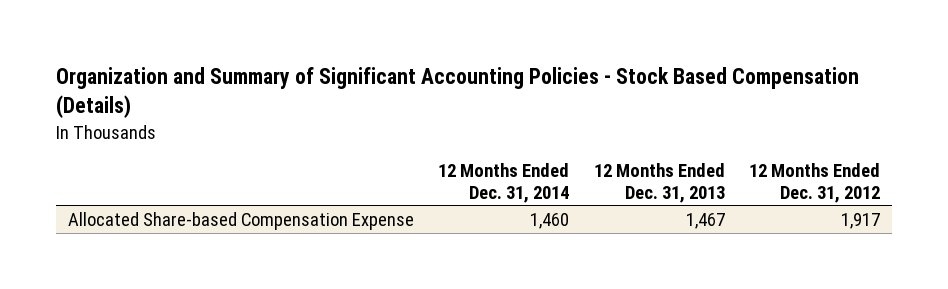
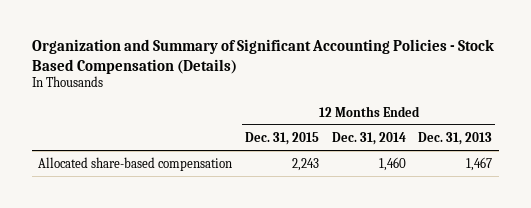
[749,163,881,203] 12 Months Ended Dec. 31, 2012 -> none
none -> [245,131,320,145] Dec. 31, 2015
[67,211,414,230] Allocated Share-based Compensation Expense -> [38,156,233,171] Allocated share-based compensation

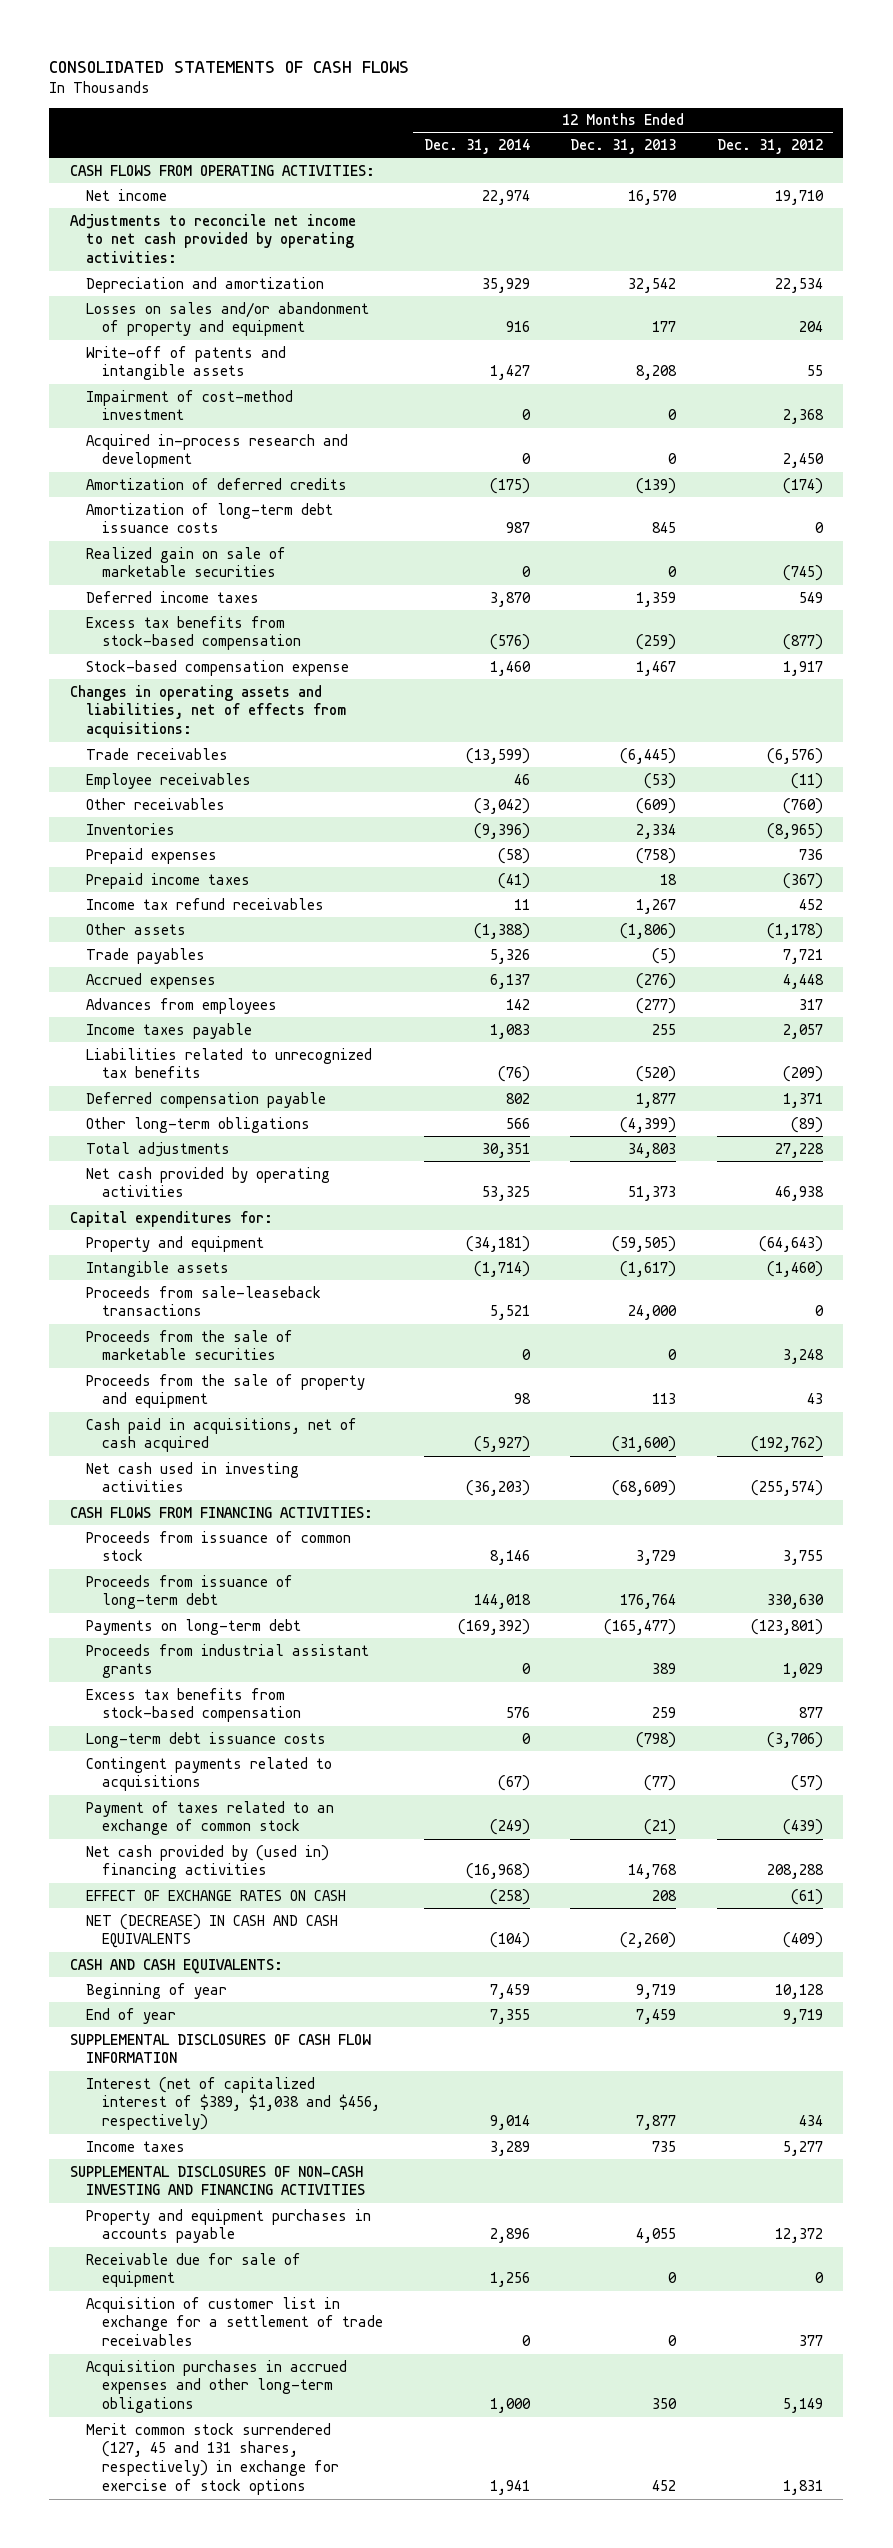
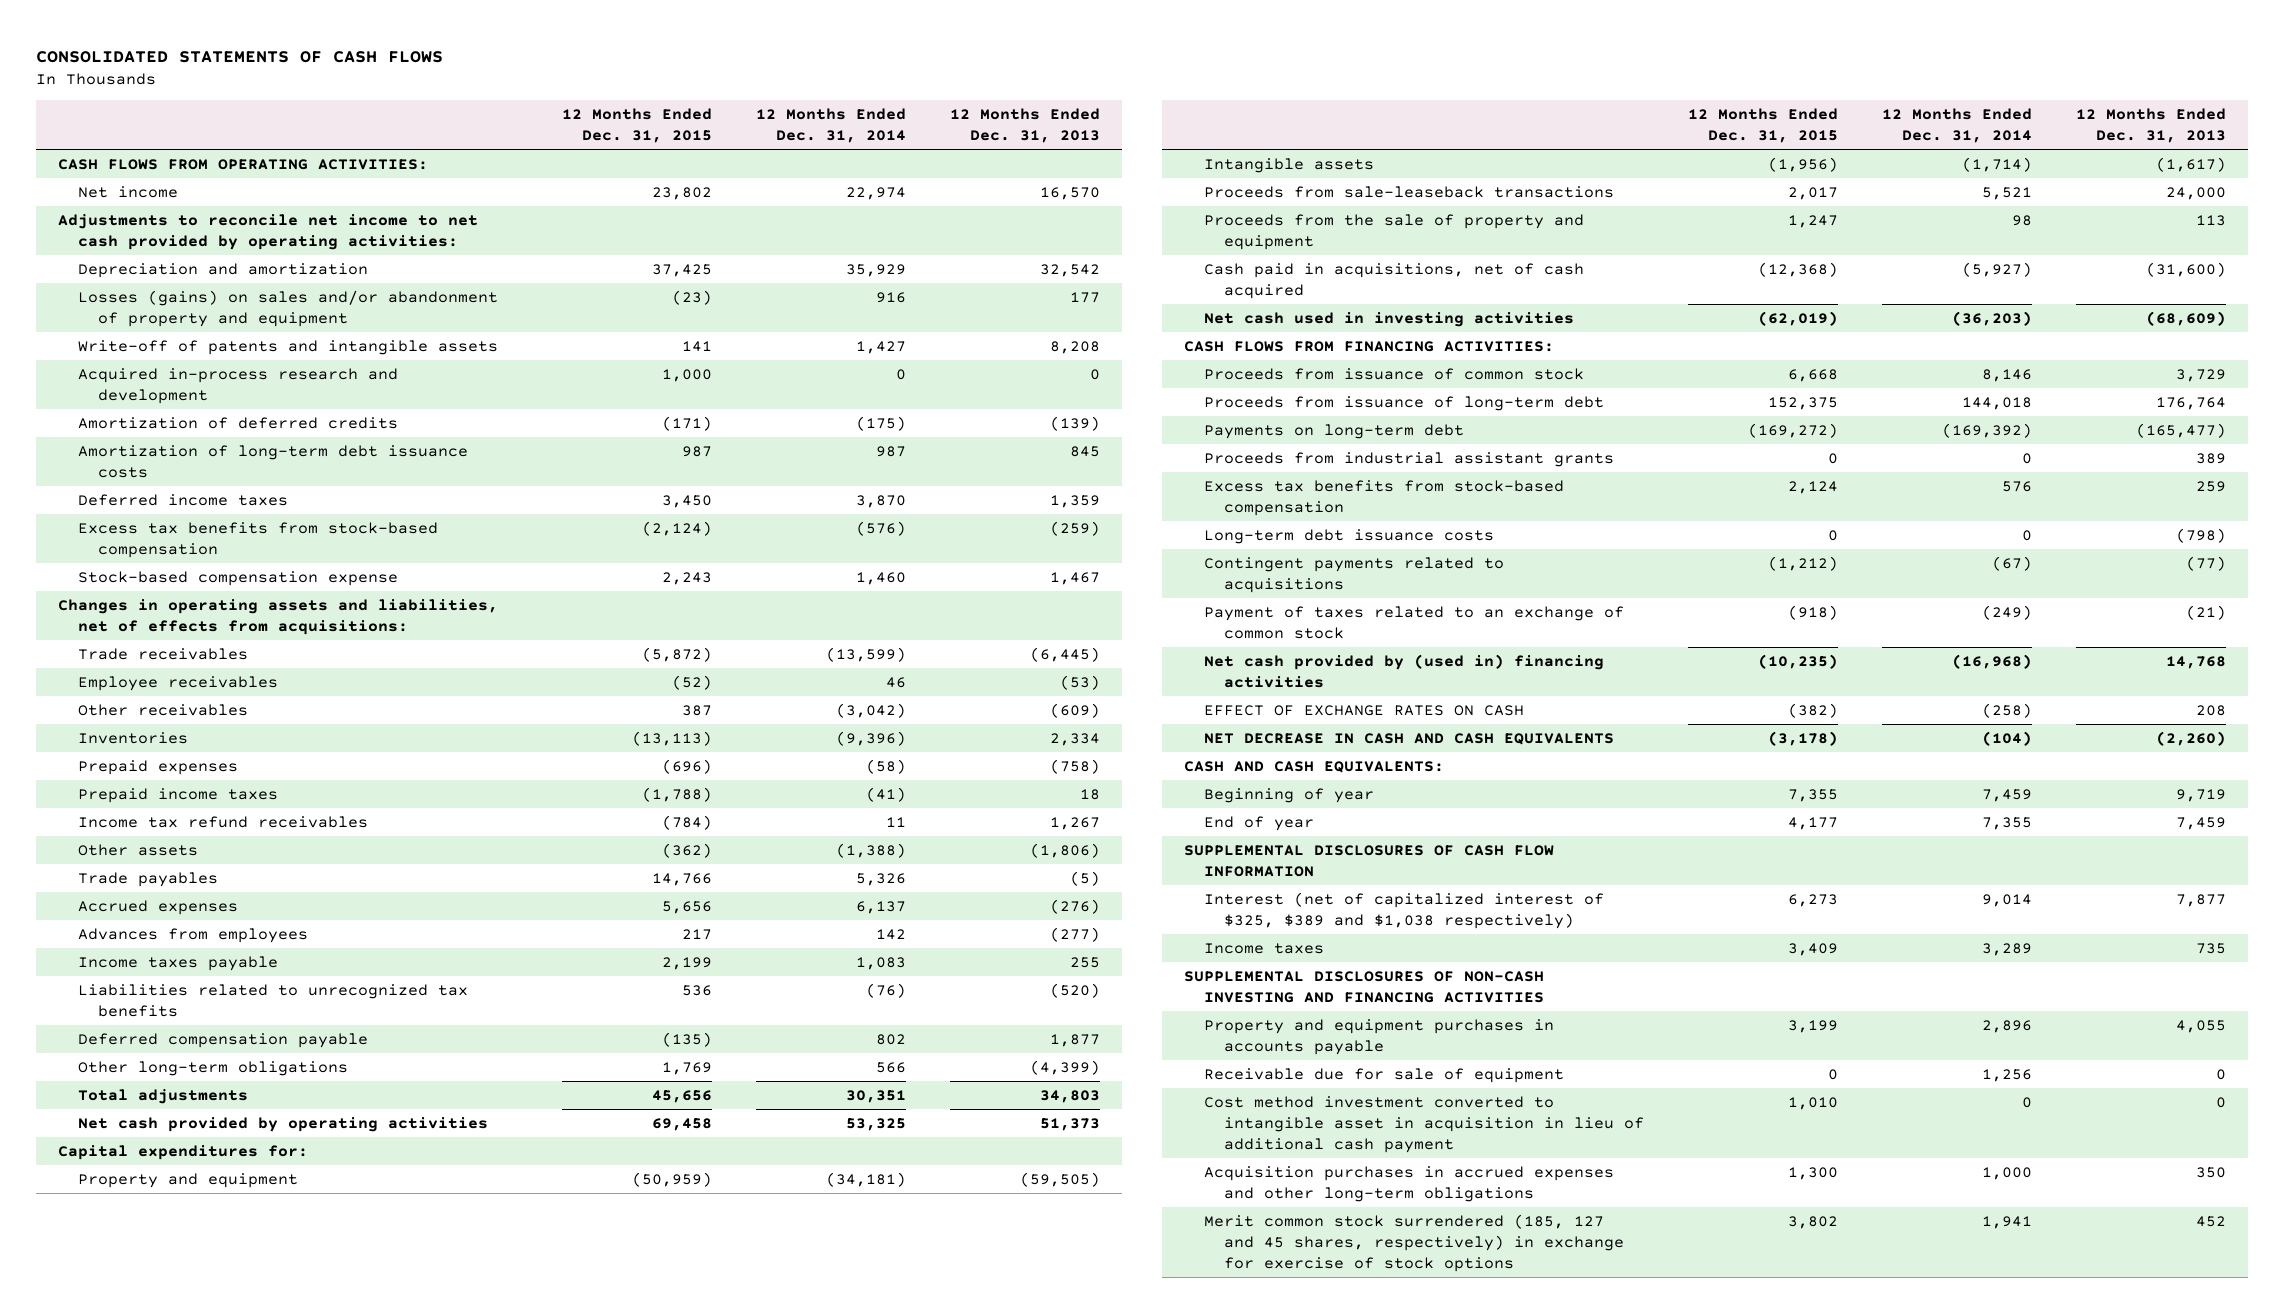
[717,139,824,155] Dec. 31, 2012 -> none
none -> [562,107,713,143] 12 Months Ended Dec. 31, 2015
[85,301,369,337] Losses on sales and/or abandonment of property and equipment -> [78,289,499,327] Losses (gains) on sales and/or abandonment of property and equipment
[85,389,293,421] Impairment of cost-method investment -> none
[85,546,286,578] Realized gain on sale of marketable securities -> none
[85,1329,293,1361] Proceeds from the sale of marketable securities -> none
[85,1913,338,1949] NET (DECREASE) IN CASH AND CASH EQUIVALENTS -> [1204,732,1615,745] NET DECREASE IN CASH AND CASH EQUIVALENTS
[85,2076,380,2131] Interest (net of capitalized interest of $389, $1,038 and $456, respectively) -> [1204,891,1605,929] Interest (net of capitalized interest of $325, $389 and $1,038 respectively)
[85,2296,383,2347] Acquisition of customer list in exchange for a settlement of trade receivables -> none
none -> [1204,1095,1645,1153] Cost method investment converted to intangible asset in acquisition in lieu of additional cash payment
[85,2422,339,2496] Merit common stock surrendered (127, 45 and 131 shares, respectively) in exchange for exercise of stock options -> [1204,1213,1625,1272] Merit common stock surrendered (185, 127 and 45 shares, respectively) in exchange for exercise of stock options

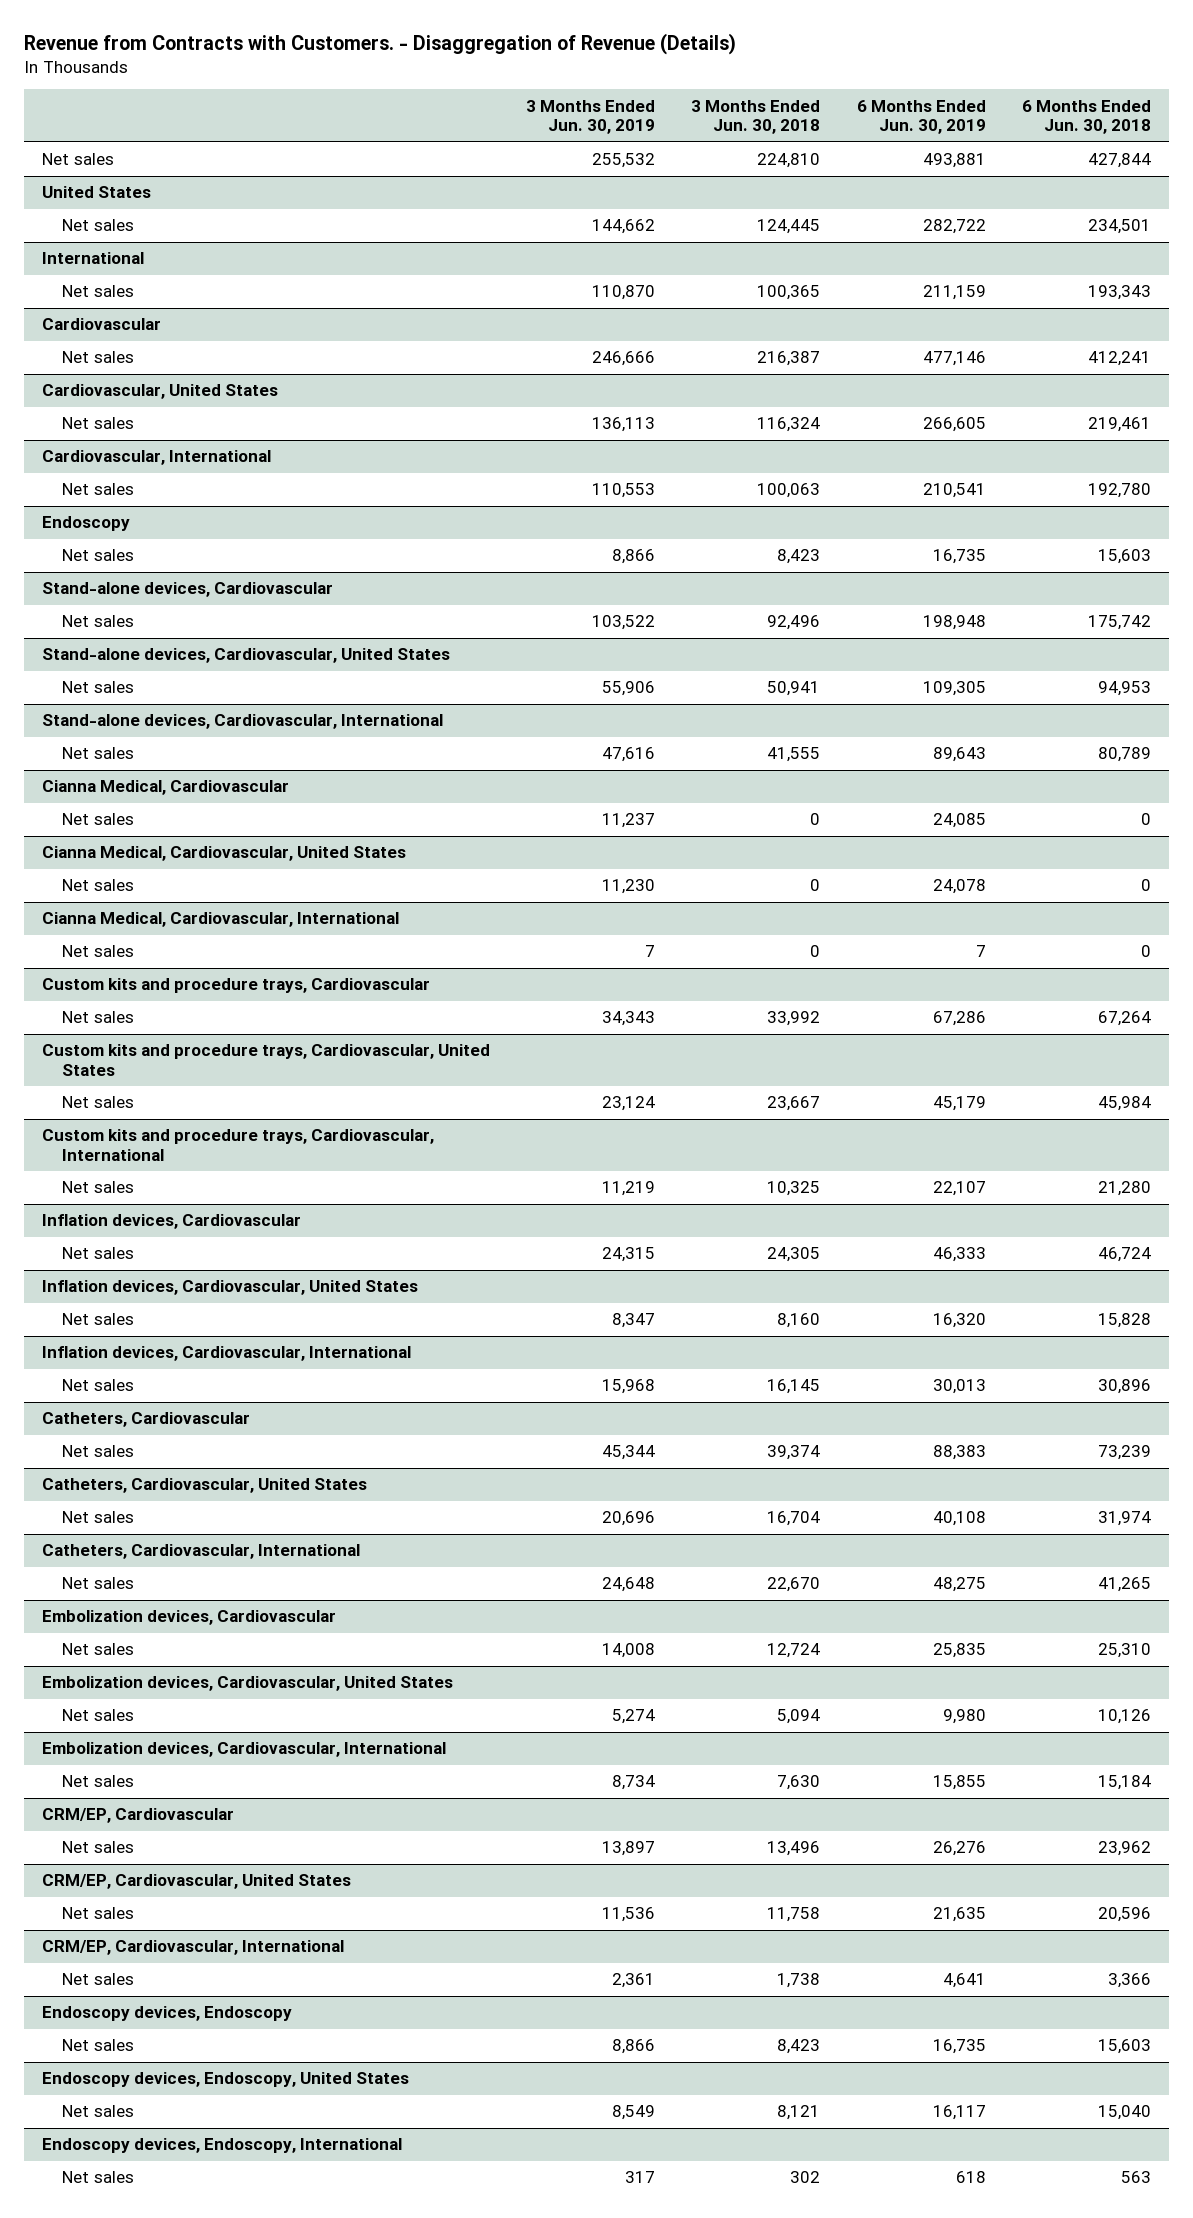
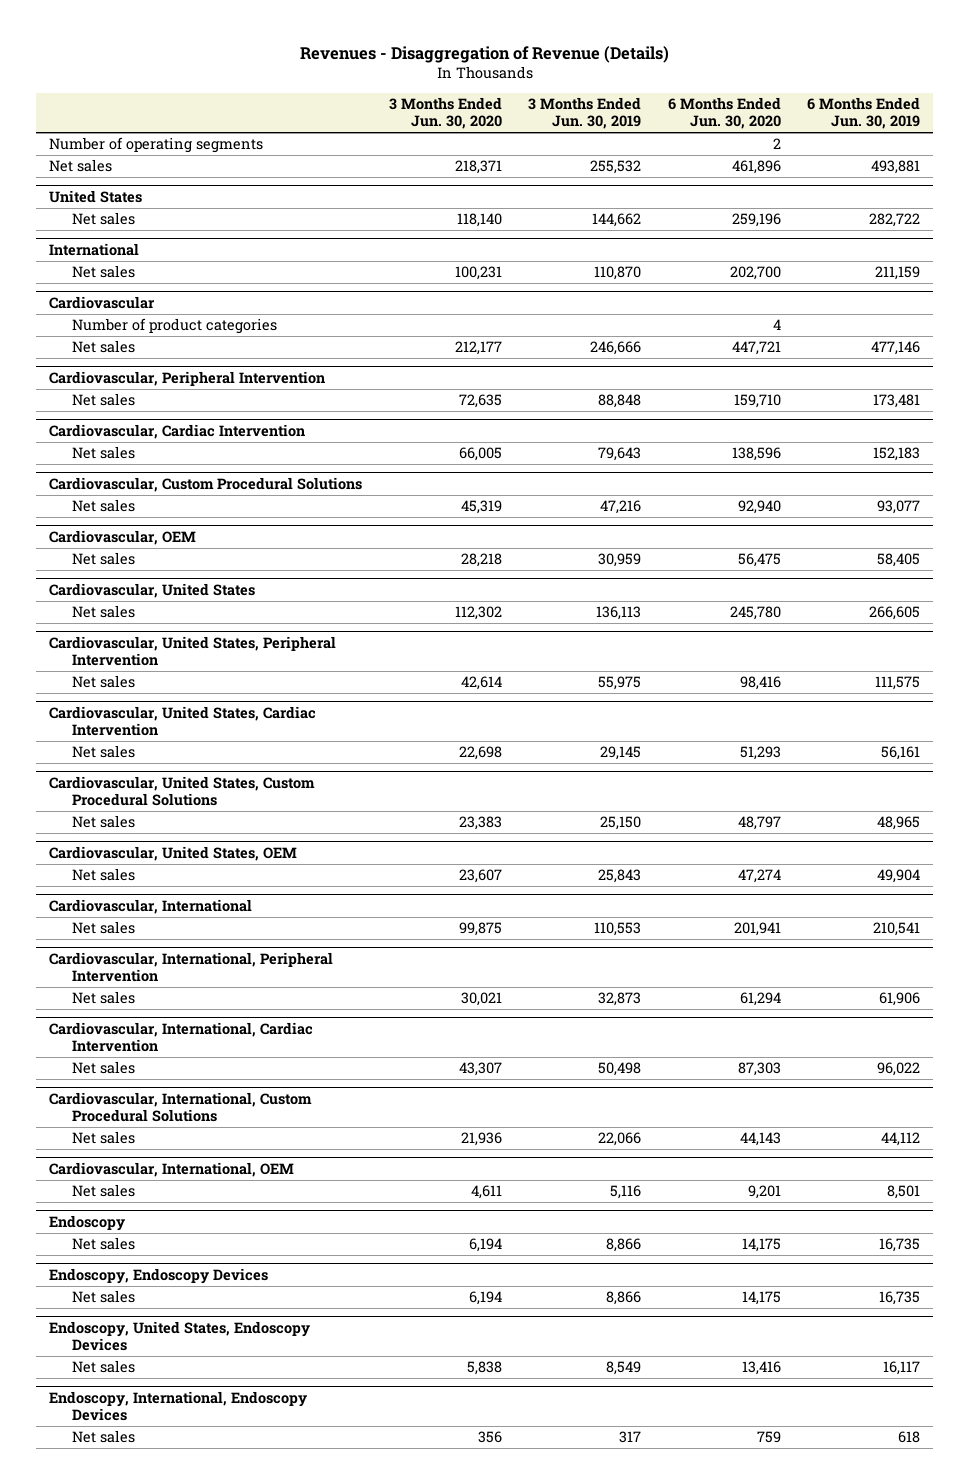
[23,33,736,56] Revenue from Contracts with Customers. - Disaggregation of Revenue (Details) -> [299,45,669,63] Revenues - Disaggregation of Revenue (Details)
[691,99,821,135] 3 Months Ended Jun. 30, 2018 -> none
[1021,99,1151,135] 6 Months Ended Jun. 30, 2018 -> none
none -> [388,97,502,130] 3 Months Ended Jun. 30, 2020
none -> [667,97,781,130] 6 Months Ended Jun. 30, 2020
none -> [49,137,264,154] Number of operating segments
none -> [71,318,277,335] Number of product categories
none -> [49,370,326,386] Cardiovascular, Peripheral Intervention
none -> [71,393,135,407] Net sales
none -> [49,423,306,439] Cardiovascular, Cardiac Intervention
none -> [71,446,135,460] Net sales
none -> [49,476,363,492] Cardiovascular, Custom Procedural Solutions
none -> [71,499,135,513] Net sales
none -> [49,529,197,545] Cardiovascular, OEM
none -> [71,552,135,566] Net sales
none -> [49,635,337,667] Cardiovascular, United States, Peripheral Intervention
none -> [71,675,135,689] Net sales
none -> [49,705,317,737] Cardiovascular, United States, Cardiac Intervention
none -> [71,745,135,759] Net sales
none -> [49,775,316,807] Cardiovascular, United States, Custom Procedural Solutions
none -> [71,815,135,829] Net sales
none -> [49,845,298,861] Cardiovascular, United States, OEM
none -> [71,868,135,882] Net sales
none -> [49,951,334,983] Cardiovascular, International, Peripheral Intervention
none -> [71,991,135,1005] Net sales
none -> [49,1021,314,1053] Cardiovascular, International, Cardiac Intervention
none -> [71,1061,135,1075] Net sales
none -> [49,1091,313,1123] Cardiovascular, International, Custom Procedural Solutions
none -> [71,1131,135,1145] Net sales
none -> [49,1161,295,1177] Cardiovascular, International, OEM
none -> [71,1184,135,1198] Net sales
[42,582,334,598] Stand-alone devices, Cardiovascular -> none
[61,615,134,628] Net sales -> none
[42,648,451,664] Stand-alone devices, Cardiovascular, United States -> none
[61,681,134,694] Net sales -> none
[42,714,444,730] Stand-alone devices, Cardiovascular, International -> none
[61,747,134,760] Net sales -> none
[42,780,290,796] Cianna Medical, Cardiovascular -> none
[61,813,134,826] Net sales -> none
[42,846,407,862] Cianna Medical, Cardiovascular, United States -> none
[61,879,134,892] Net sales -> none
[42,912,400,928] Cianna Medical, Cardiovascular, International -> none
[61,945,134,958] Net sales -> none
[42,978,431,994] Custom kits and procedure trays, Cardiovascular -> none
[61,1011,134,1024] Net sales -> none
[42,1044,491,1076] Custom kits and procedure trays, Cardiovascular, United States -> none
[61,1096,134,1109] Net sales -> none
[42,1129,435,1161] Custom kits and procedure trays, Cardiovascular, International -> none
[61,1181,134,1194] Net sales -> none
[42,1214,302,1230] Inflation devices, Cardiovascular -> none
[61,1247,134,1260] Net sales -> none
[42,1280,419,1296] Inflation devices, Cardiovascular, United States -> none
[61,1313,134,1326] Net sales -> none
[42,1346,412,1362] Inflation devices, Cardiovascular, International -> none
[61,1379,134,1392] Net sales -> none
[42,1412,251,1428] Catheters, Cardiovascular -> none
[61,1445,134,1458] Net sales -> none
[42,1478,368,1494] Catheters, Cardiovascular, United States -> none
[61,1511,134,1524] Net sales -> none
[42,1544,361,1560] Catheters, Cardiovascular, International -> none
[61,1577,134,1590] Net sales -> none
[42,1610,337,1626] Embolization devices, Cardiovascular -> none
[61,1643,134,1656] Net sales -> none
[42,1676,454,1692] Embolization devices, Cardiovascular, United States -> none
[61,1709,134,1722] Net sales -> none
[42,1742,447,1758] Embolization devices, Cardiovascular, International -> none
[61,1775,134,1788] Net sales -> none
[42,1808,235,1824] CRM/EP, Cardiovascular -> none
[61,1841,134,1854] Net sales -> none
[42,1874,352,1890] CRM/EP, Cardiovascular, United States -> none
[61,1907,134,1920] Net sales -> none
[42,1940,345,1956] CRM/EP, Cardiovascular, International -> none
[61,1973,134,1986] Net sales -> none
[42,2006,293,2022] Endoscopy devices, Endoscopy -> [49,1267,269,1284] Endoscopy, Endoscopy Devices
[42,2072,410,2088] Endoscopy devices, Endoscopy, United States -> [49,1320,311,1352] Endoscopy, United States, Endoscopy Devices
[42,2138,403,2154] Endoscopy devices, Endoscopy, International -> [49,1390,308,1422] Endoscopy, International, Endoscopy Devices

